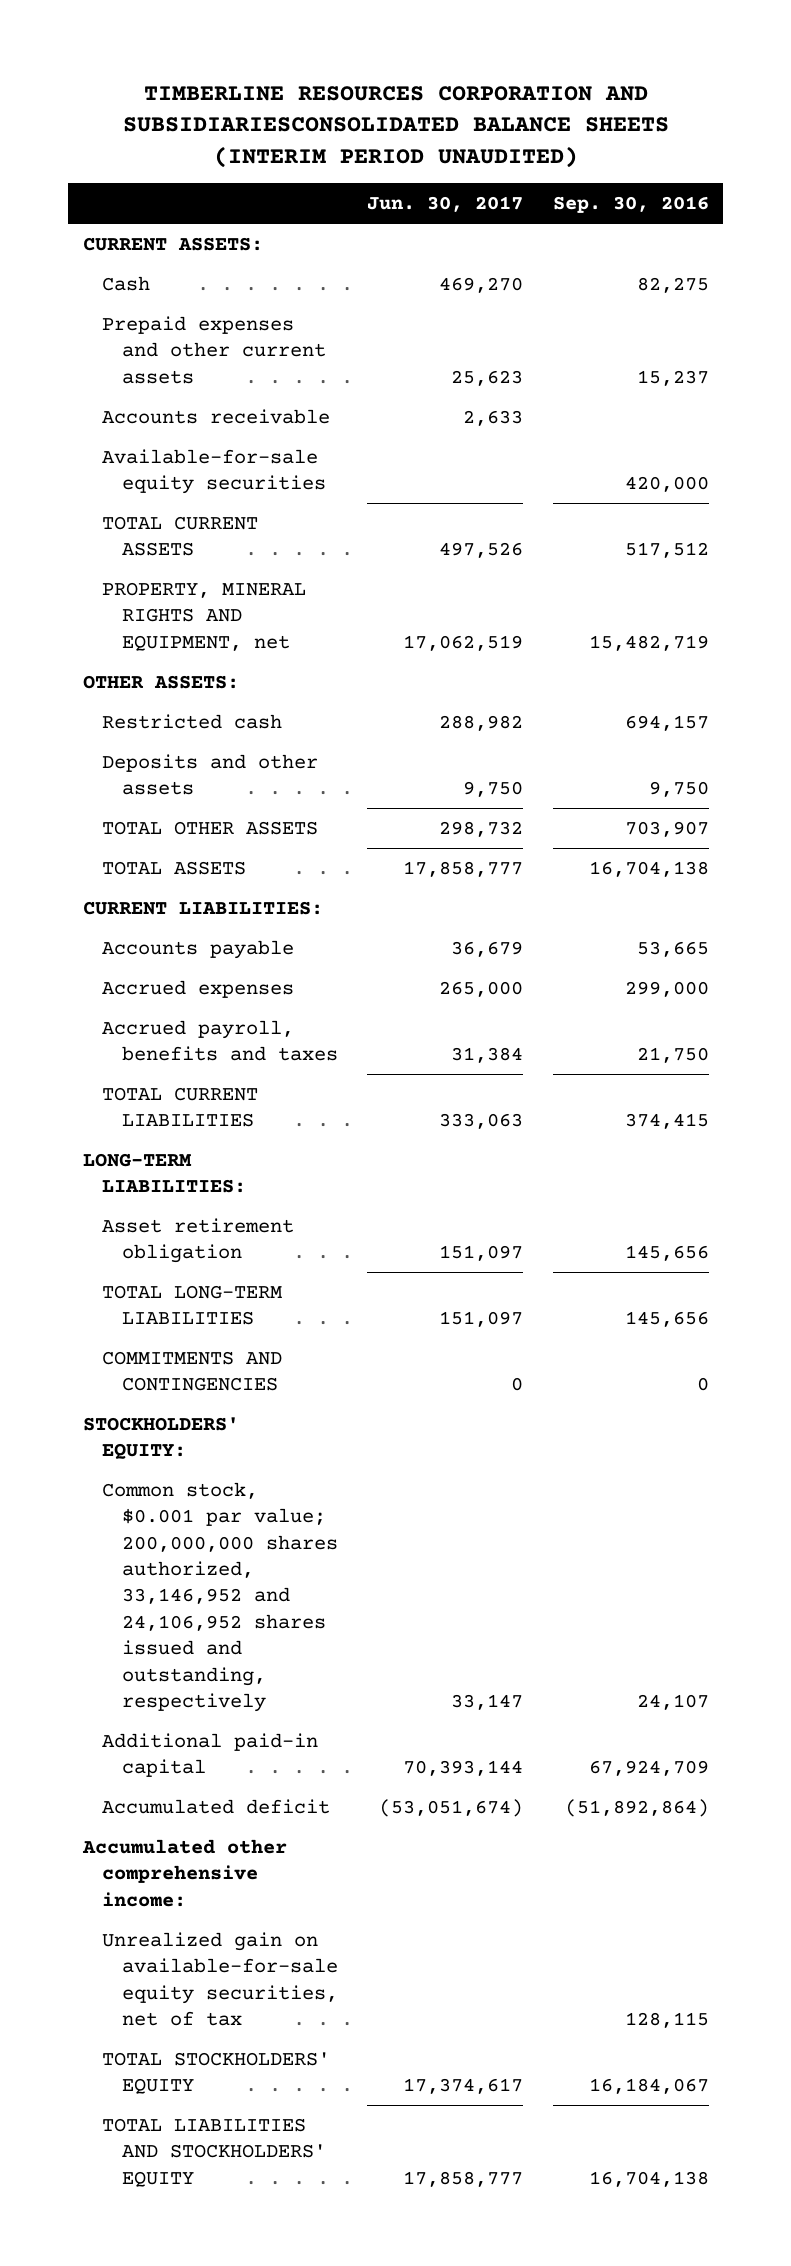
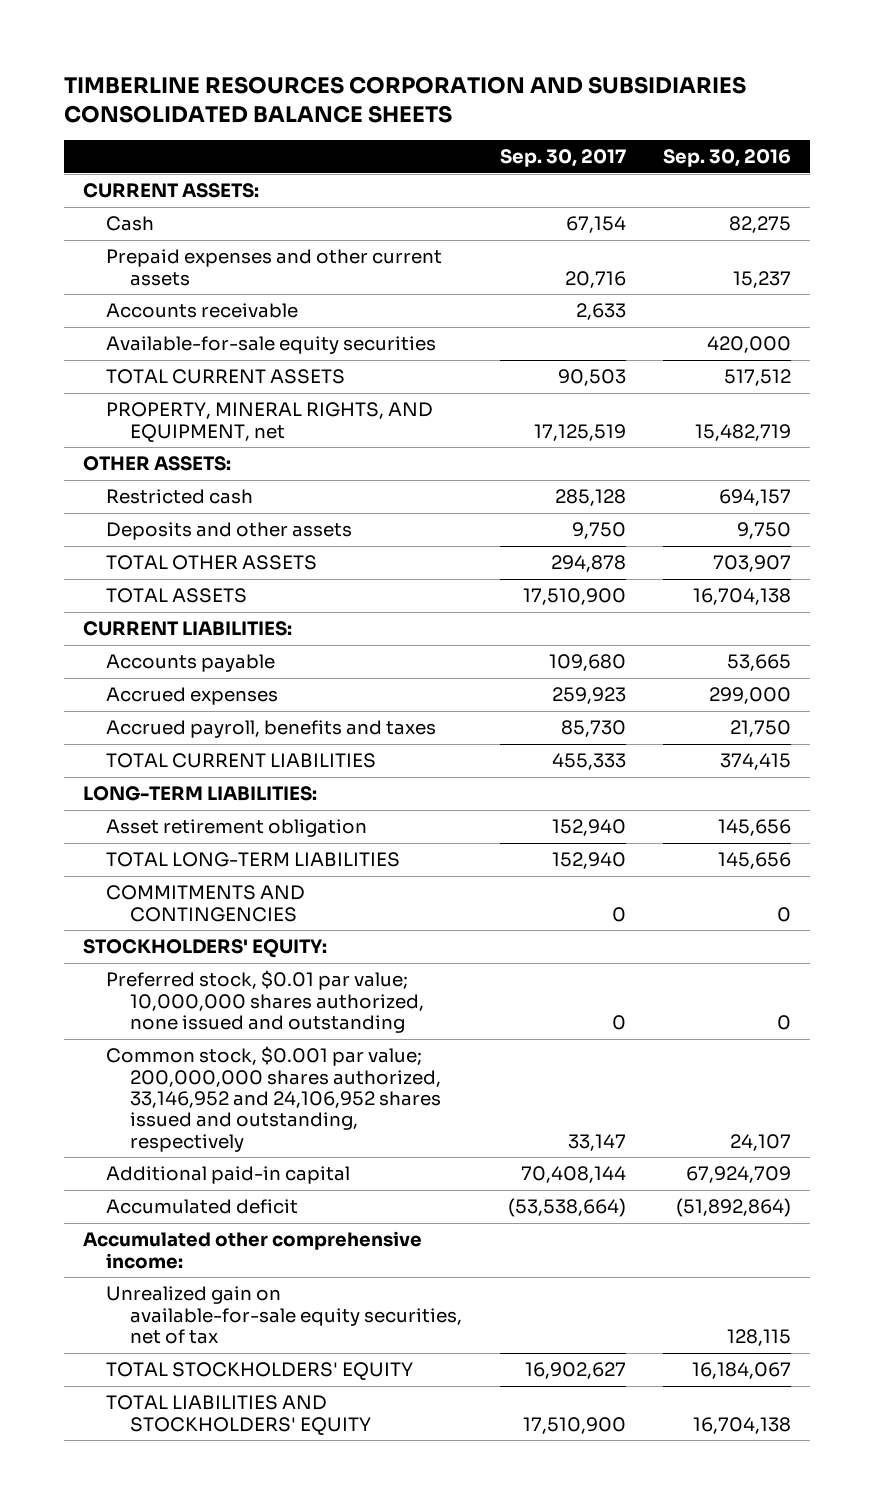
[122,85,669,168] TIMBERLINE RESOURCES CORPORATION AND SUBSIDIARIESCONSOLIDATED BALANCE SHEETS (INTERIM PERIOD UNAUDITED) -> [64,76,747,123] TIMBERLINE RESOURCES CORPORATION AND SUBSIDIARIES CONSOLIDATED BALANCE SHEETS
[367,196,524,213] Jun. 30, 2017 -> none
none -> [499,149,626,168] Sep. 30, 2017
[102,581,307,651] PROPERTY, MINERAL RIGHTS AND EQUIPMENT, net -> [106,402,434,442] PROPERTY, MINERAL RIGHTS, AND EQUIPMENT, net
none -> [106,970,424,1034] Preferred stock, $0.01 par value; 10,000,000 shares authorized, none issued and outstanding

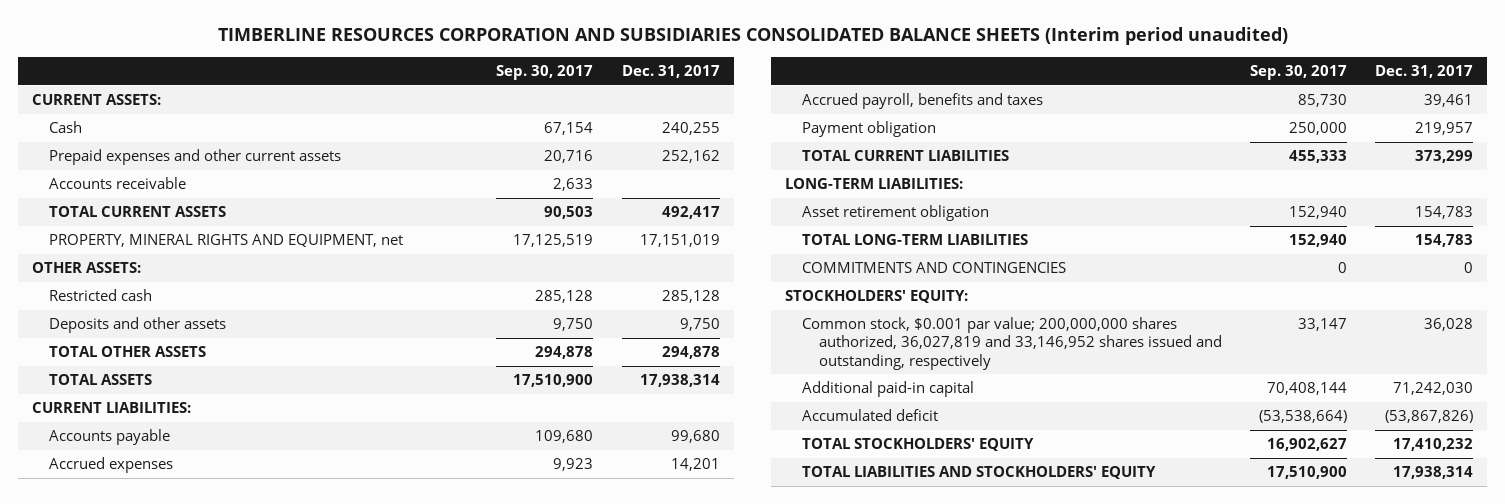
[64,76,747,123] TIMBERLINE RESOURCES CORPORATION AND SUBSIDIARIES CONSOLIDATED BALANCE SHEETS -> [217,27,1288,46] TIMBERLINE RESOURCES CORPORATION AND SUBSIDIARIES CONSOLIDATED BALANCE SHEETS (Interim period unaudited)
[663,149,792,168] Sep. 30, 2016 -> none
none -> [621,64,720,78] Dec. 31, 2017
[106,336,437,355] Available-for-sale equity securities -> none
[106,402,434,442] PROPERTY, MINERAL RIGHTS, AND EQUIPMENT, net -> [48,234,403,248] PROPERTY, MINERAL RIGHTS AND EQUIPMENT, net
[551,687,626,705] 259,923 -> [553,458,594,472] 9,923
none -> [801,121,936,138] Payment obligation
[106,970,424,1034] Preferred stock, $0.01 par value; 10,000,000 shares authorized, none issued and outstanding -> none
[106,1046,441,1152] Common stock, $0.001 par value; 200,000,000 shares authorized, 33,146,952 and 24,106,952 shares issued and outstanding, respectively -> [801,317,1222,370] Common stock, $0.001 par value; 200,000,000 shares authorized, 36,027,819 and 33,146,952 shares issued and outstanding, respectively
[83,1231,423,1269] Accumulated other comprehensive income: -> none
[106,1286,462,1345] Unrealized gain on available-for-sale equity securities, net of tax -> none

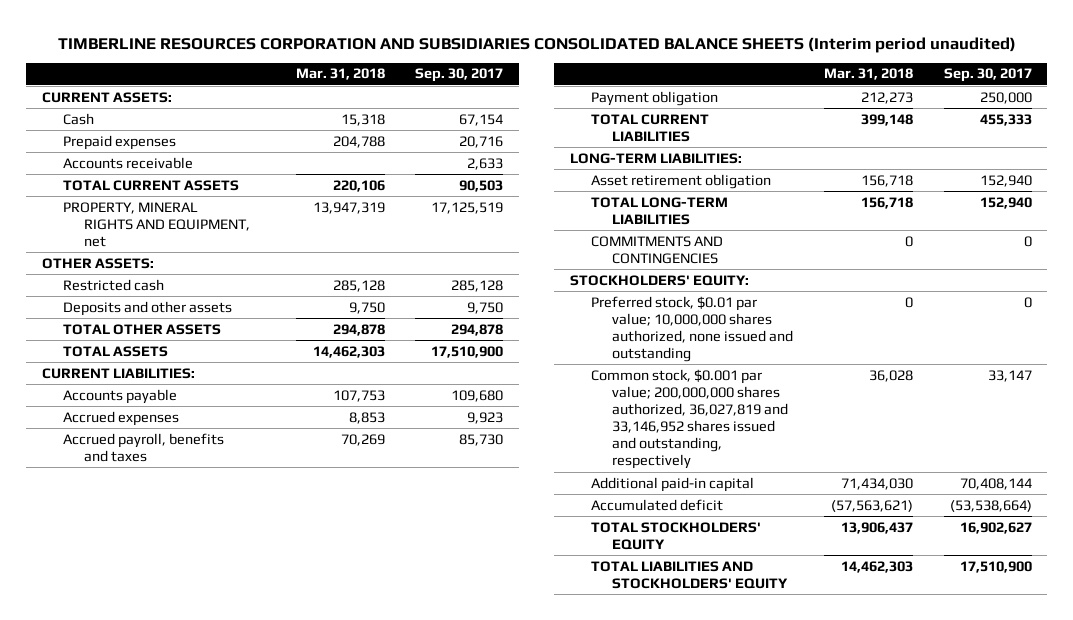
[621,64,720,78] Dec. 31, 2017 -> none
none -> [295,68,385,81] Mar. 31, 2018
[48,149,341,166] Prepaid expenses and other current assets -> [62,134,176,150] Prepaid expenses
none -> [591,295,794,363] Preferred stock, $0.01 par value; 10,000,000 shares authorized, none issued and outstanding

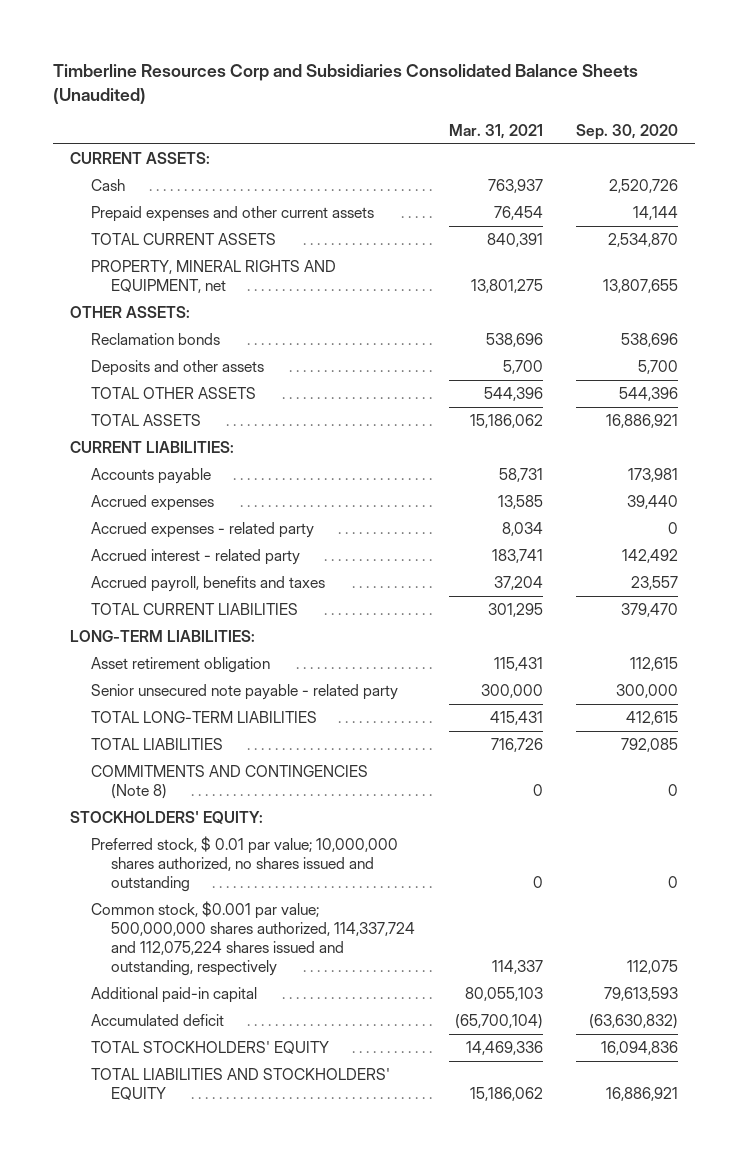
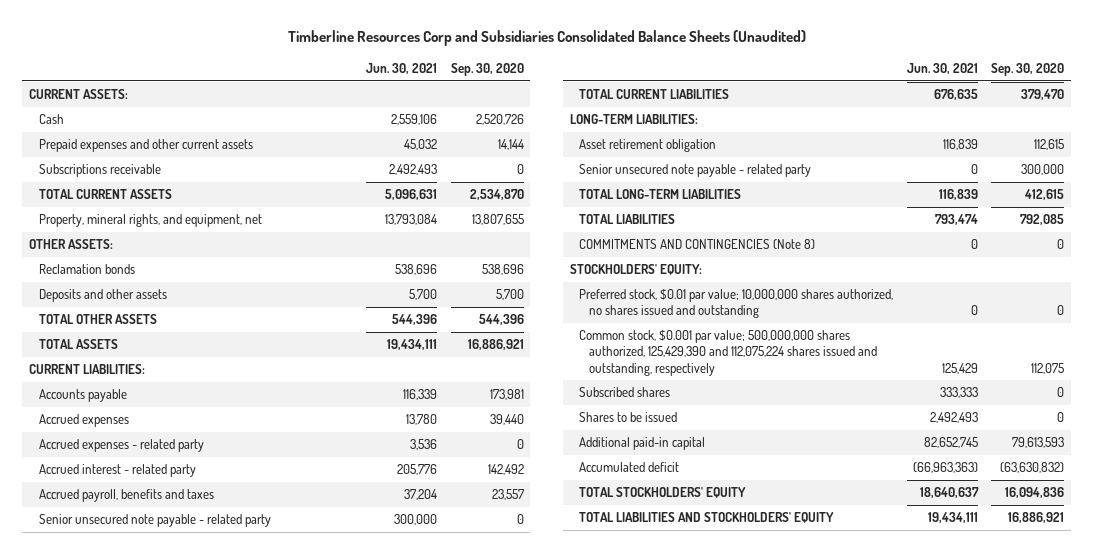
[448,123,543,139] Mar. 31, 2021 -> none
none -> [366,62,438,74] Jun. 30, 2021
none -> [38,164,161,178] Subscriptions receivable
[90,260,336,294] PROPERTY, MINERAL RIGHTS AND EQUIPMENT, net -> [38,214,262,228] Property, mineral rights, and equipment, net
none -> [38,514,271,528] Senior unsecured note payable - related party
[90,836,398,893] Preferred stock, $ 0.01 par value; 10,000,000 shares authorized, no shares issued and outstanding -> [579,289,894,319] Preferred stock, $0.01 par value; 10,000,000 shares authorized, no shares issued and outstanding
[90,901,416,977] Common stock, $0.001 par value; 500,000,000 shares authorized, 114,337,724 and 112,075,224 shares issued and outstanding, respectively -> [579,330,878,376] Common stock, $0.001 par value; 500,000,000 shares authorized, 125,429,390 and 112,075,224 shares issued and outstanding, respectively
none -> [579,387,671,398] Subscribed shares
none -> [579,412,678,423] Shares to be issued

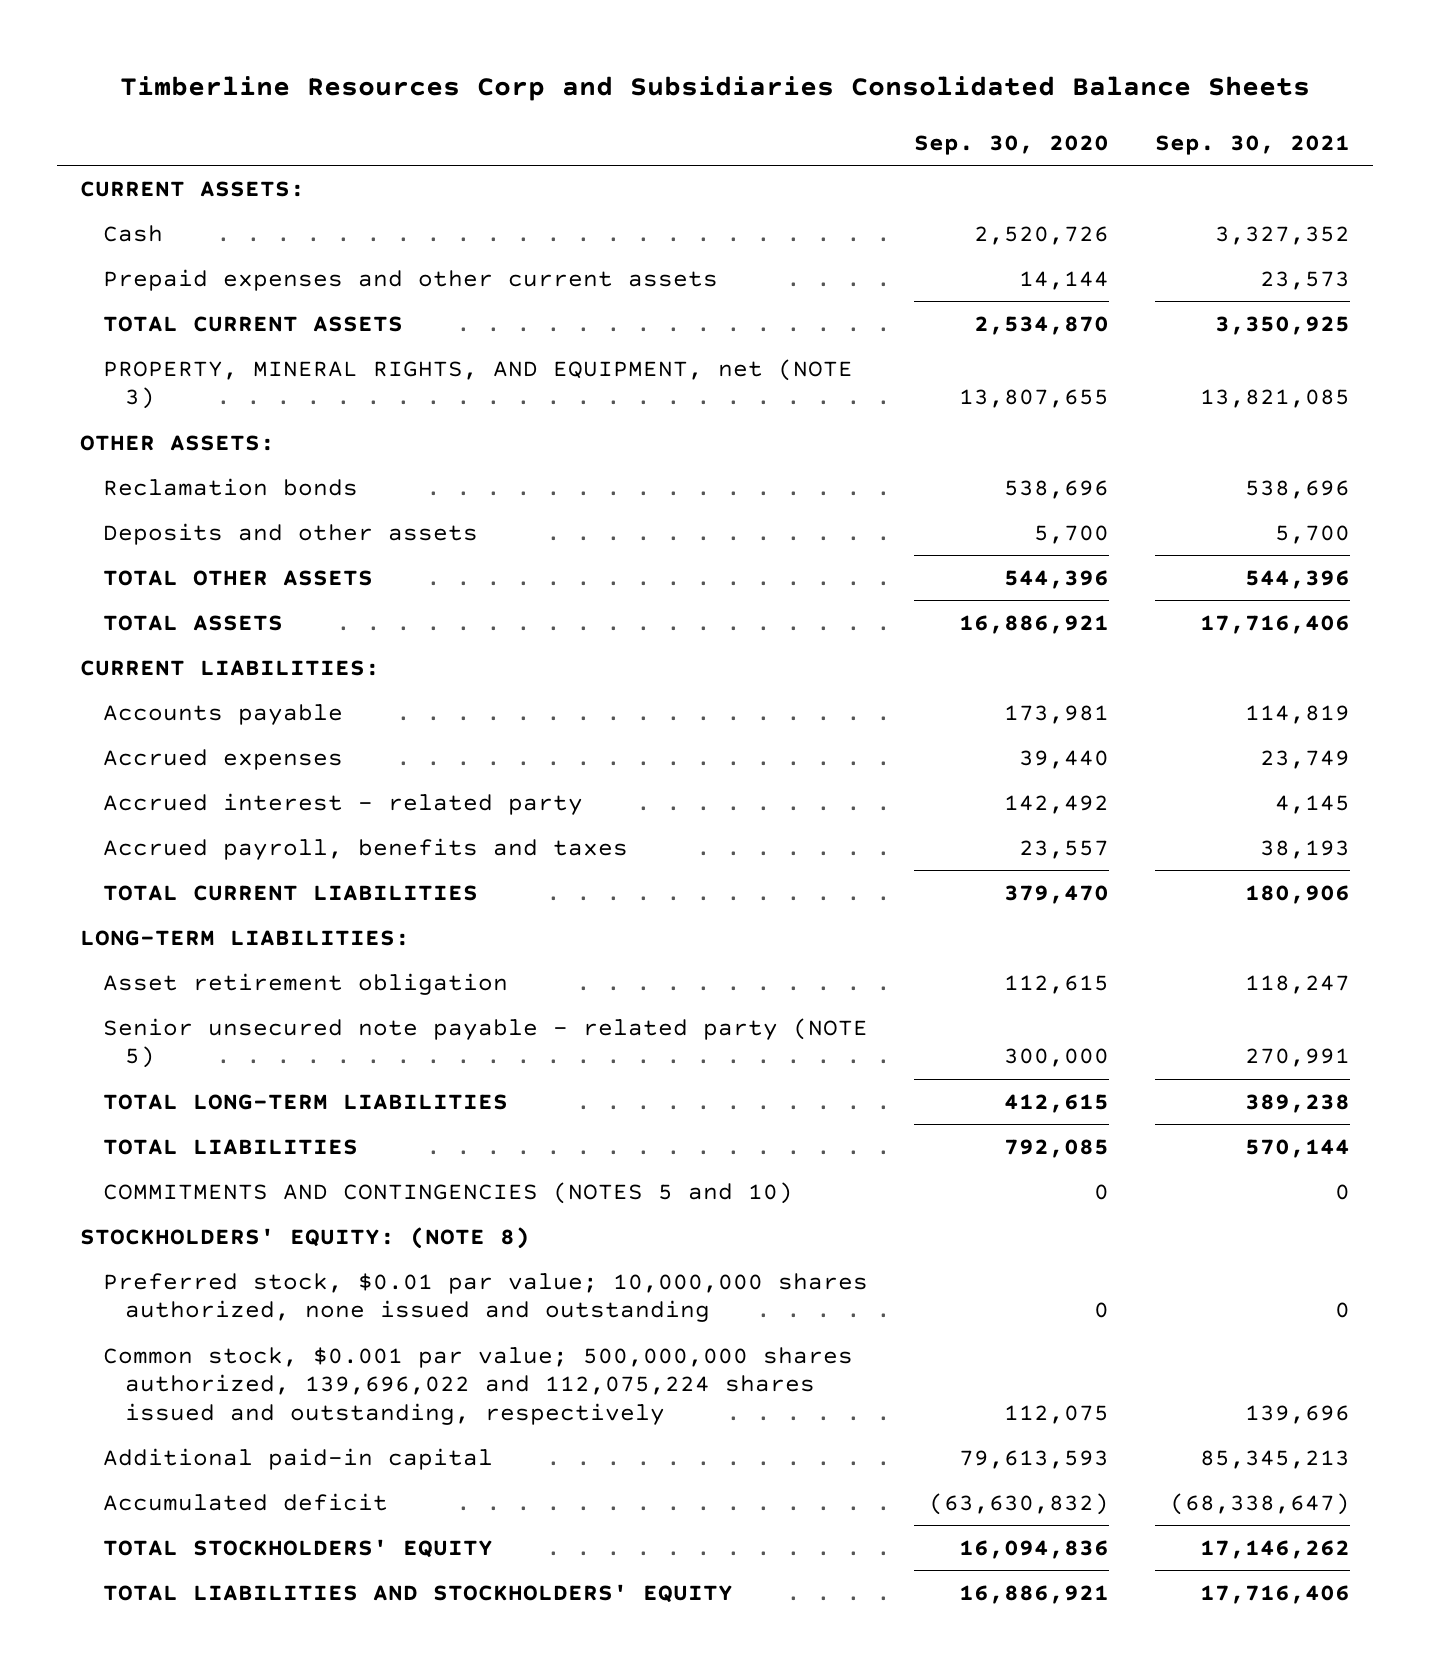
[287,30,806,47] Timberline Resources Corp and Subsidiaries Consolidated Balance Sheets (Unaudited) -> [120,76,1311,102] Timberline Resources Corp and Subsidiaries Consolidated Balance Sheets
[366,62,438,74] Jun. 30, 2021 -> none
none -> [1154,134,1350,155] Sep. 30, 2021
[38,164,161,178] Subscriptions receivable -> none
[38,214,262,228] Property, mineral rights, and equipment, net -> [102,358,853,410] PROPERTY, MINERAL RIGHTS, AND EQUIPMENT, net (NOTE 3)
[38,439,204,453] Accrued expenses - related party -> none
[38,514,271,528] Senior unsecured note payable - related party -> none
[579,164,812,178] Senior unsecured note payable - related party -> [102,1017,868,1069] Senior unsecured note payable - related party (NOTE 5)
[579,387,671,398] Subscribed shares -> none
[579,412,678,423] Shares to be issued -> none
[579,239,816,250] COMMITMENTS AND CONTINGENCIES (Note 8) -> [102,1181,793,1204] COMMITMENTS AND CONTINGENCIES (NOTES 5 and 10)
[569,264,702,276] STOCKHOLDERS' EQUITY: -> [80,1226,531,1249] STOCKHOLDERS' EQUITY: (NOTE 8)
[579,289,894,319] Preferred stock, $0.01 par value; 10,000,000 shares authorized, no shares issued and outstanding -> [102,1272,868,1323] Preferred stock, $0.01 par value; 10,000,000 shares authorized, none issued and outstanding
[579,330,878,376] Common stock, $0.001 par value; 500,000,000 shares authorized, 125,429,390 and 112,075,224 shares issued and outstanding, respectively -> [102,1346,853,1425] Common stock, $0.001 par value; 500,000,000 shares authorized, 139,696,022 and 112,075,224 shares issued and outstanding, respectively

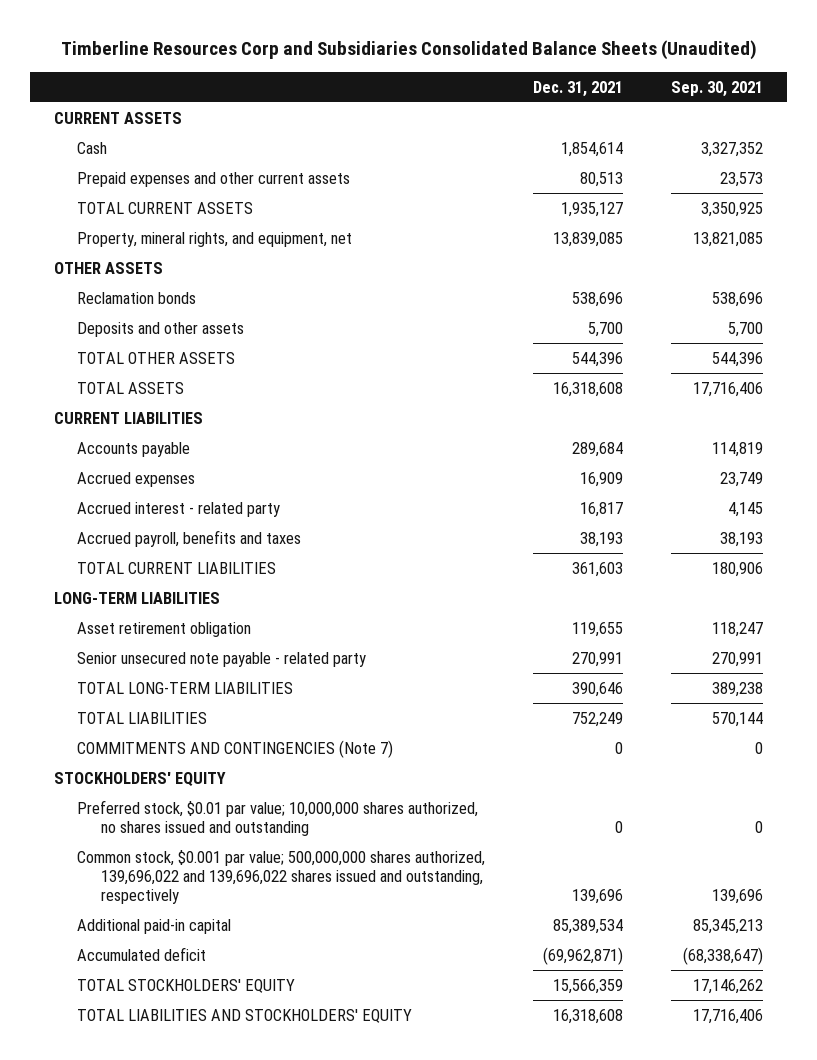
[120,76,1311,102] Timberline Resources Corp and Subsidiaries Consolidated Balance Sheets -> [60,40,757,61] Timberline Resources Corp and Subsidiaries Consolidated Balance Sheets (Unaudited)
[913,134,1109,155] Sep. 30, 2020 -> none
none -> [533,80,624,97] Dec. 31, 2021
[80,180,306,197] CURRENT ASSETS: -> [53,111,182,124] CURRENT ASSETS
[102,358,853,410] PROPERTY, MINERAL RIGHTS, AND EQUIPMENT, net (NOTE 3) -> [77,231,353,247] Property, mineral rights, and equipment, net
[80,434,276,451] OTHER ASSETS: -> [53,261,163,274] OTHER ASSETS
[80,659,381,676] CURRENT LIABILITIES: -> [53,411,203,424] CURRENT LIABILITIES
[80,929,411,946] LONG-TERM LIABILITIES: -> [53,591,220,604] LONG-TERM LIABILITIES
[102,1017,868,1069] Senior unsecured note payable - related party (NOTE 5) -> [77,651,367,667] Senior unsecured note payable - related party
[102,1181,793,1204] COMMITMENTS AND CONTINGENCIES (NOTES 5 and 10) -> [77,739,394,758] COMMITMENTS AND CONTINGENCIES (Note 7)
[80,1226,531,1249] STOCKHOLDERS' EQUITY: (NOTE 8) -> [53,771,226,786] STOCKHOLDERS' EQUITY
[102,1272,868,1323] Preferred stock, $0.01 par value; 10,000,000 shares authorized, none issued and outstanding -> [77,799,479,837] Preferred stock, $0.01 par value; 10,000,000 shares authorized, no shares issued and outstanding
[102,1346,853,1425] Common stock, $0.001 par value; 500,000,000 shares authorized, 139,696,022 and 112,075,224 shares issued and outstanding, respectively -> [77,849,486,905] Common stock, $0.001 par value; 500,000,000 shares authorized, 139,696,022 and 139,696,022 shares issued and outstanding, respectively

